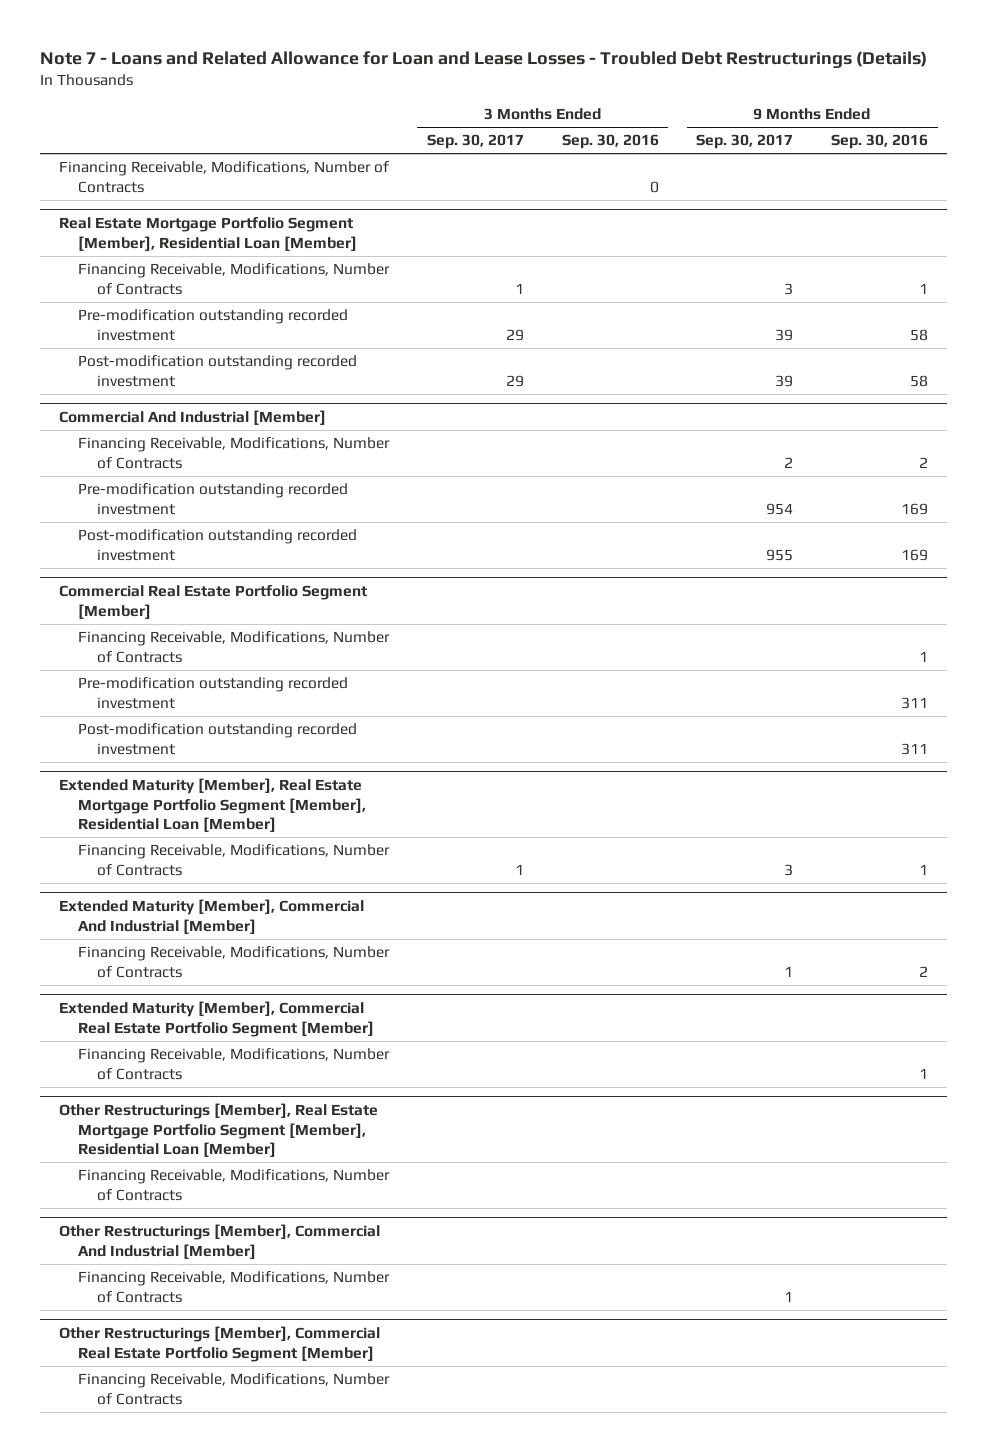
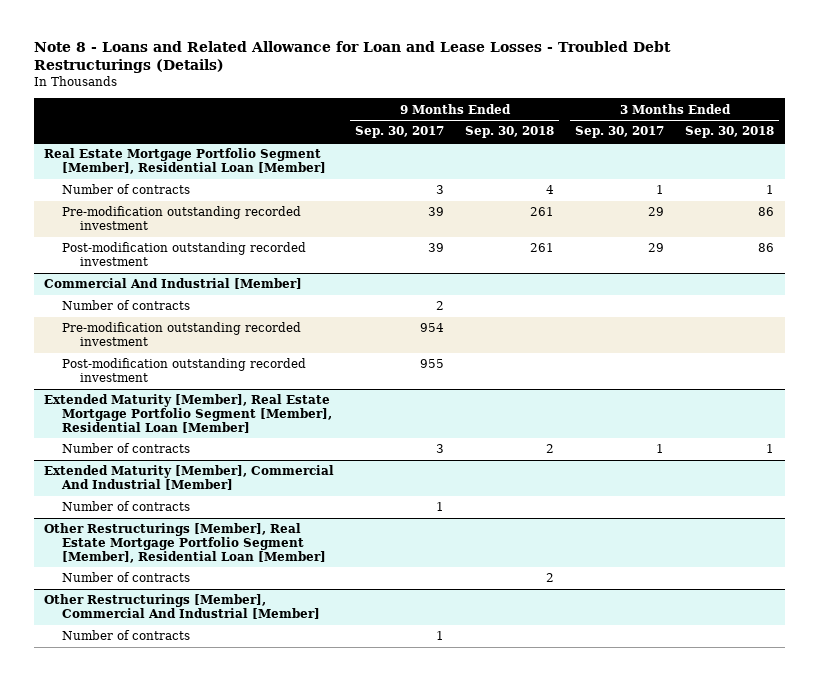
[39,51,927,69] Note 7 - Loans and Related Allowance for Loan and Lease Losses - Troubled Debt Restructurings (Details) -> [33,41,671,74] Note 8 - Loans and Related Allowance for Loan and Lease Losses - Troubled Debt Restructurings (Details)
[561,134,659,150] Sep. 30, 2016 -> none
[831,134,929,150] Sep. 30, 2016 -> none
none -> [465,126,555,139] Sep. 30, 2018
none -> [685,126,775,139] Sep. 30, 2018
[58,161,389,193] Financing Receivable, Modifications, Number of Contracts -> none
[77,263,390,295] Financing Receivable, Modifications, Number of Contracts -> [61,184,190,195] Number of contracts
[77,437,390,469] Financing Receivable, Modifications, Number of Contracts -> [61,300,190,311] Number of contracts
[58,584,367,619] Commercial Real Estate Portfolio Segment [Member] -> none
[77,631,390,663] Financing Receivable, Modifications, Number of Contracts -> none
[77,677,348,709] Pre-modification outstanding recorded investment -> none
[77,723,357,755] Post-modification outstanding recorded investment -> none
[77,844,390,876] Financing Receivable, Modifications, Number of Contracts -> [61,443,190,454] Number of contracts
[58,1000,374,1037] Extended Maturity [Member], Commercial Real Estate Portfolio Segment [Member] -> none
[77,1048,390,1080] Financing Receivable, Modifications, Number of Contracts -> none
[77,946,390,978] Financing Receivable, Modifications, Number of Contracts -> [61,501,190,512] Number of contracts
[77,1169,390,1201] Financing Receivable, Modifications, Number of Contracts -> [61,572,190,583] Number of contracts
[58,1325,380,1362] Other Restructurings [Member], Commercial Real Estate Portfolio Segment [Member] -> none
[77,1373,390,1405] Financing Receivable, Modifications, Number of Contracts -> none
[77,1271,390,1303] Financing Receivable, Modifications, Number of Contracts -> [61,630,190,641] Number of contracts

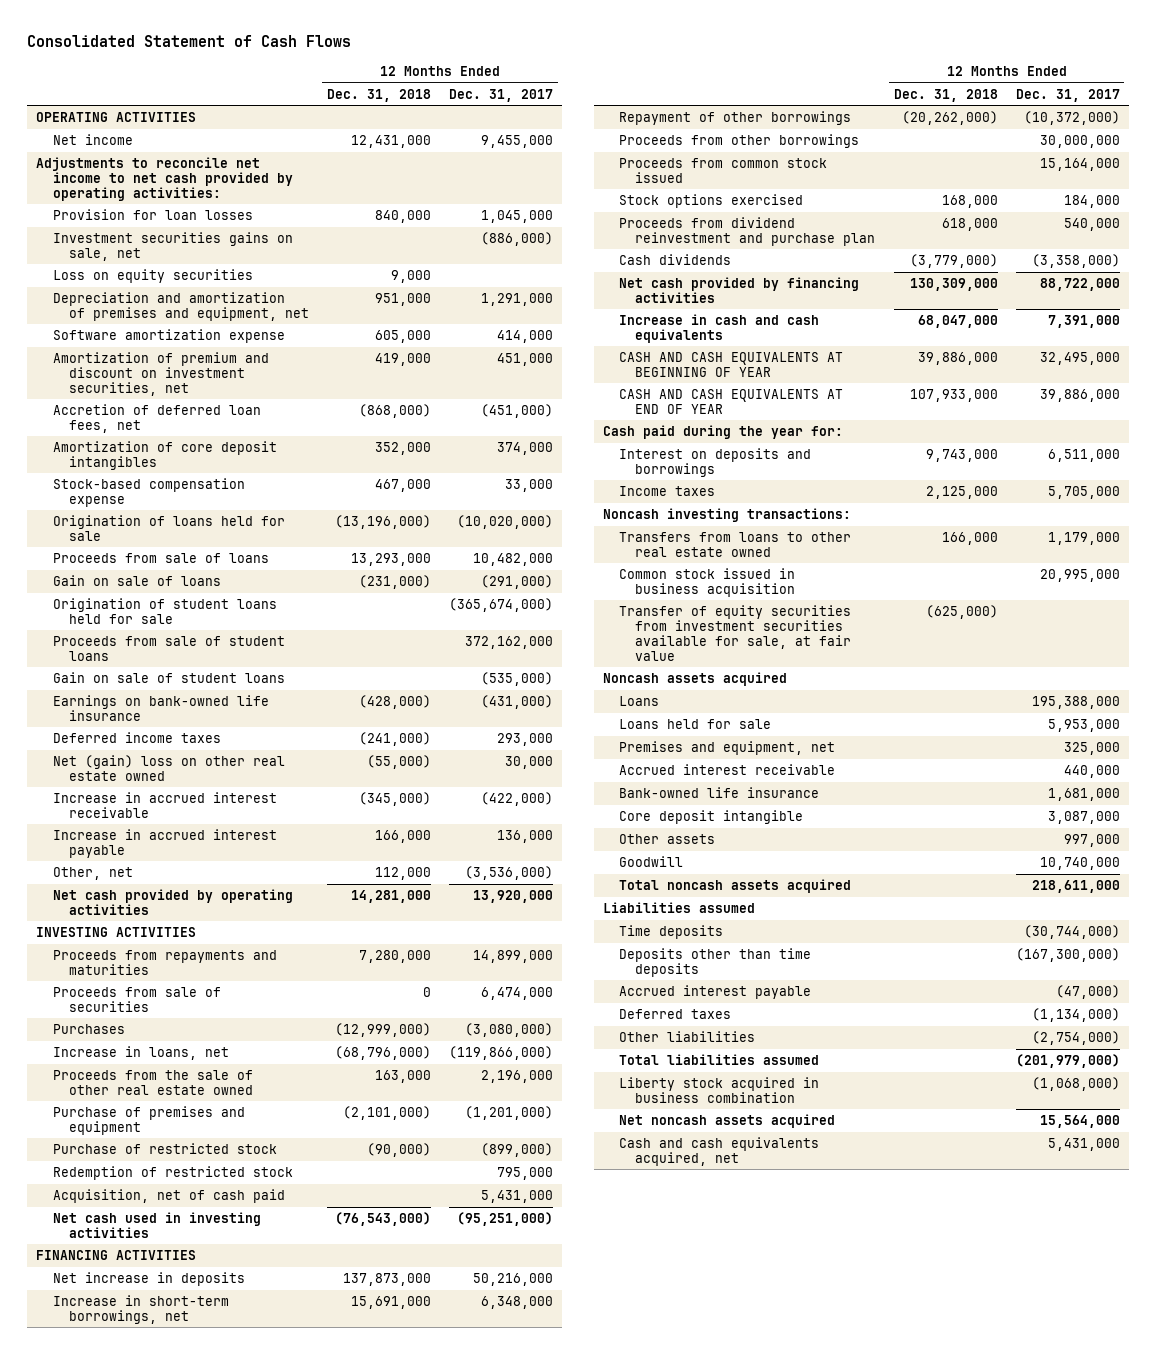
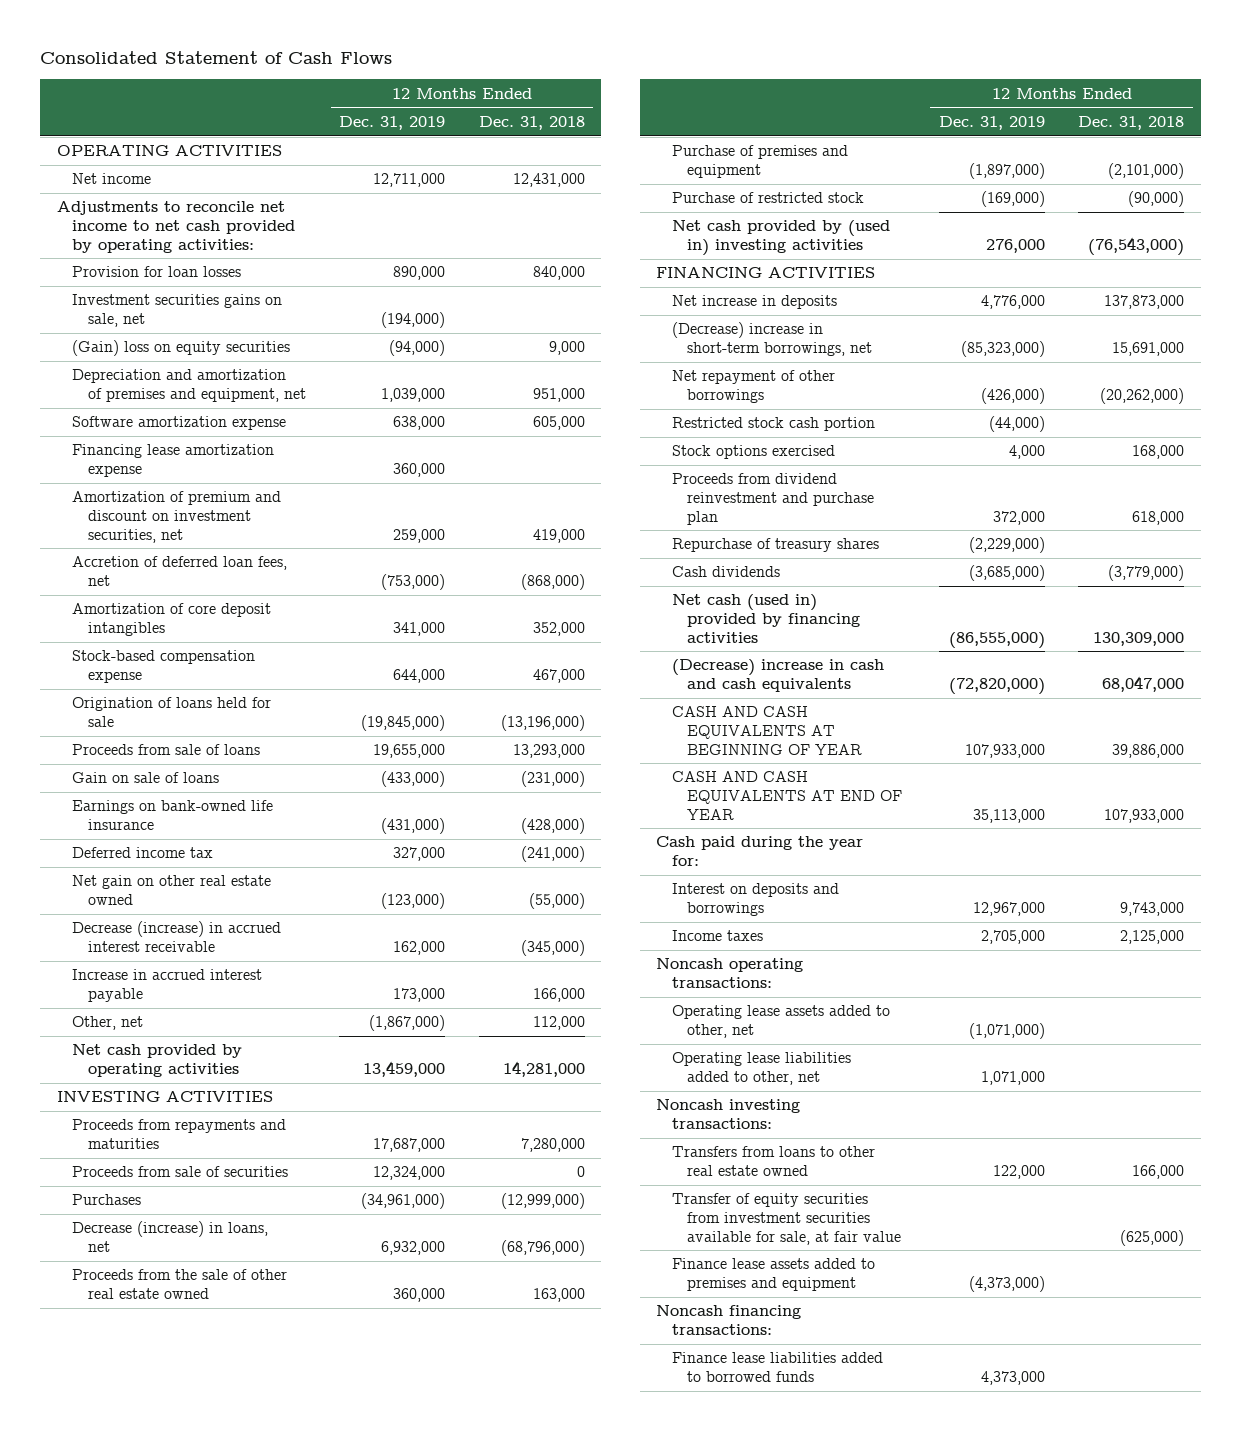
[448,88,553,102] Dec. 31, 2017 -> none
none -> [339,115,446,130] Dec. 31, 2019
[52,268,253,283] Loss on equity securities -> [72,340,291,357] (Gain) loss on equity securities
none -> [72,444,275,477] Financing lease amortization expense
[52,597,277,624] Origination of student loans held for sale -> none
[52,635,285,661] Proceeds from sale of student loans -> none
[52,671,285,683] Gain on sale of student loans -> none
[52,731,221,743] Deferred income taxes -> [72,847,214,859] Deferred income tax
[52,754,285,781] Net (gain) loss on other real estate owned -> [72,875,272,905] Net gain on other real estate owned
[52,791,277,818] Increase in accrued interest receivable -> [72,921,282,952] Decrease (increase) in accrued interest receivable
[52,1045,229,1060] Increase in loans, net -> [72,1221,269,1252] Decrease (increase) in loans, net
[52,1165,293,1180] Redemption of restricted stock -> none
[52,1188,285,1203] Acquisition, net of cash paid -> none
[52,1211,261,1238] Net cash used in investing activities -> [671,220,890,256] Net cash provided by (used in) investing activities
[619,133,860,148] Proceeds from other borrowings -> none
[619,157,828,183] Proceeds from common stock issued -> none
[52,1294,229,1324] Increase in short-term borrowings, net -> [671,322,873,356] (Decrease) increase in short-term borrowings, net
[619,110,852,125] Repayment of other borrowings -> [671,370,835,403] Net repayment of other borrowings
none -> [671,417,875,432] Restricted stock cash portion
none -> [671,538,879,553] Repurchase of treasury shares
[619,276,860,303] Net cash provided by financing activities -> [671,594,861,643] Net cash (used in) provided by financing activities
[619,313,820,343] Increase in cash and cash equivalents -> [671,659,884,692] (Decrease) increase in cash and cash equivalents
none -> [656,958,804,988] Noncash operating transactions:
none -> [671,1005,890,1038] Operating lease assets added to other, net
none -> [671,1052,851,1085] Operating lease liabilities added to other, net
[619,567,796,597] Common stock issued in business acquisition -> none
[603,671,788,686] Noncash assets acquired -> none
[619,695,660,706] Loans -> none
[619,718,772,729] Loans held for sale -> none
[619,740,836,755] Premises and equipment, net -> none
[619,763,836,775] Accrued interest receivable -> none
[619,786,820,798] Bank-owned life insurance -> none
[619,809,804,824] Core deposit intangible -> none
[619,833,716,844] Other assets -> none
[619,855,684,867] Goodwill -> none
[619,878,852,893] Total noncash assets acquired -> none
[603,901,756,913] Liabilities assumed -> none
[619,924,724,939] Time deposits -> none
[619,947,812,977] Deposits other than time deposits -> none
[619,984,812,999] Accrued interest payable -> none
[619,1008,732,1019] Deferred taxes -> none
[619,1030,756,1042] Other liabilities -> none
[619,1053,820,1065] Total liabilities assumed -> none
[619,1076,820,1103] Liberty stock acquired in business combination -> none
[619,1113,836,1128] Net noncash assets acquired -> none
[619,1136,820,1166] Cash and cash equivalents acquired, net -> none
none -> [671,1258,875,1291] Finance lease assets added to premises and equipment
none -> [656,1305,802,1335] Noncash financing transactions:
none -> [671,1352,883,1382] Finance lease liabilities added to borrowed funds

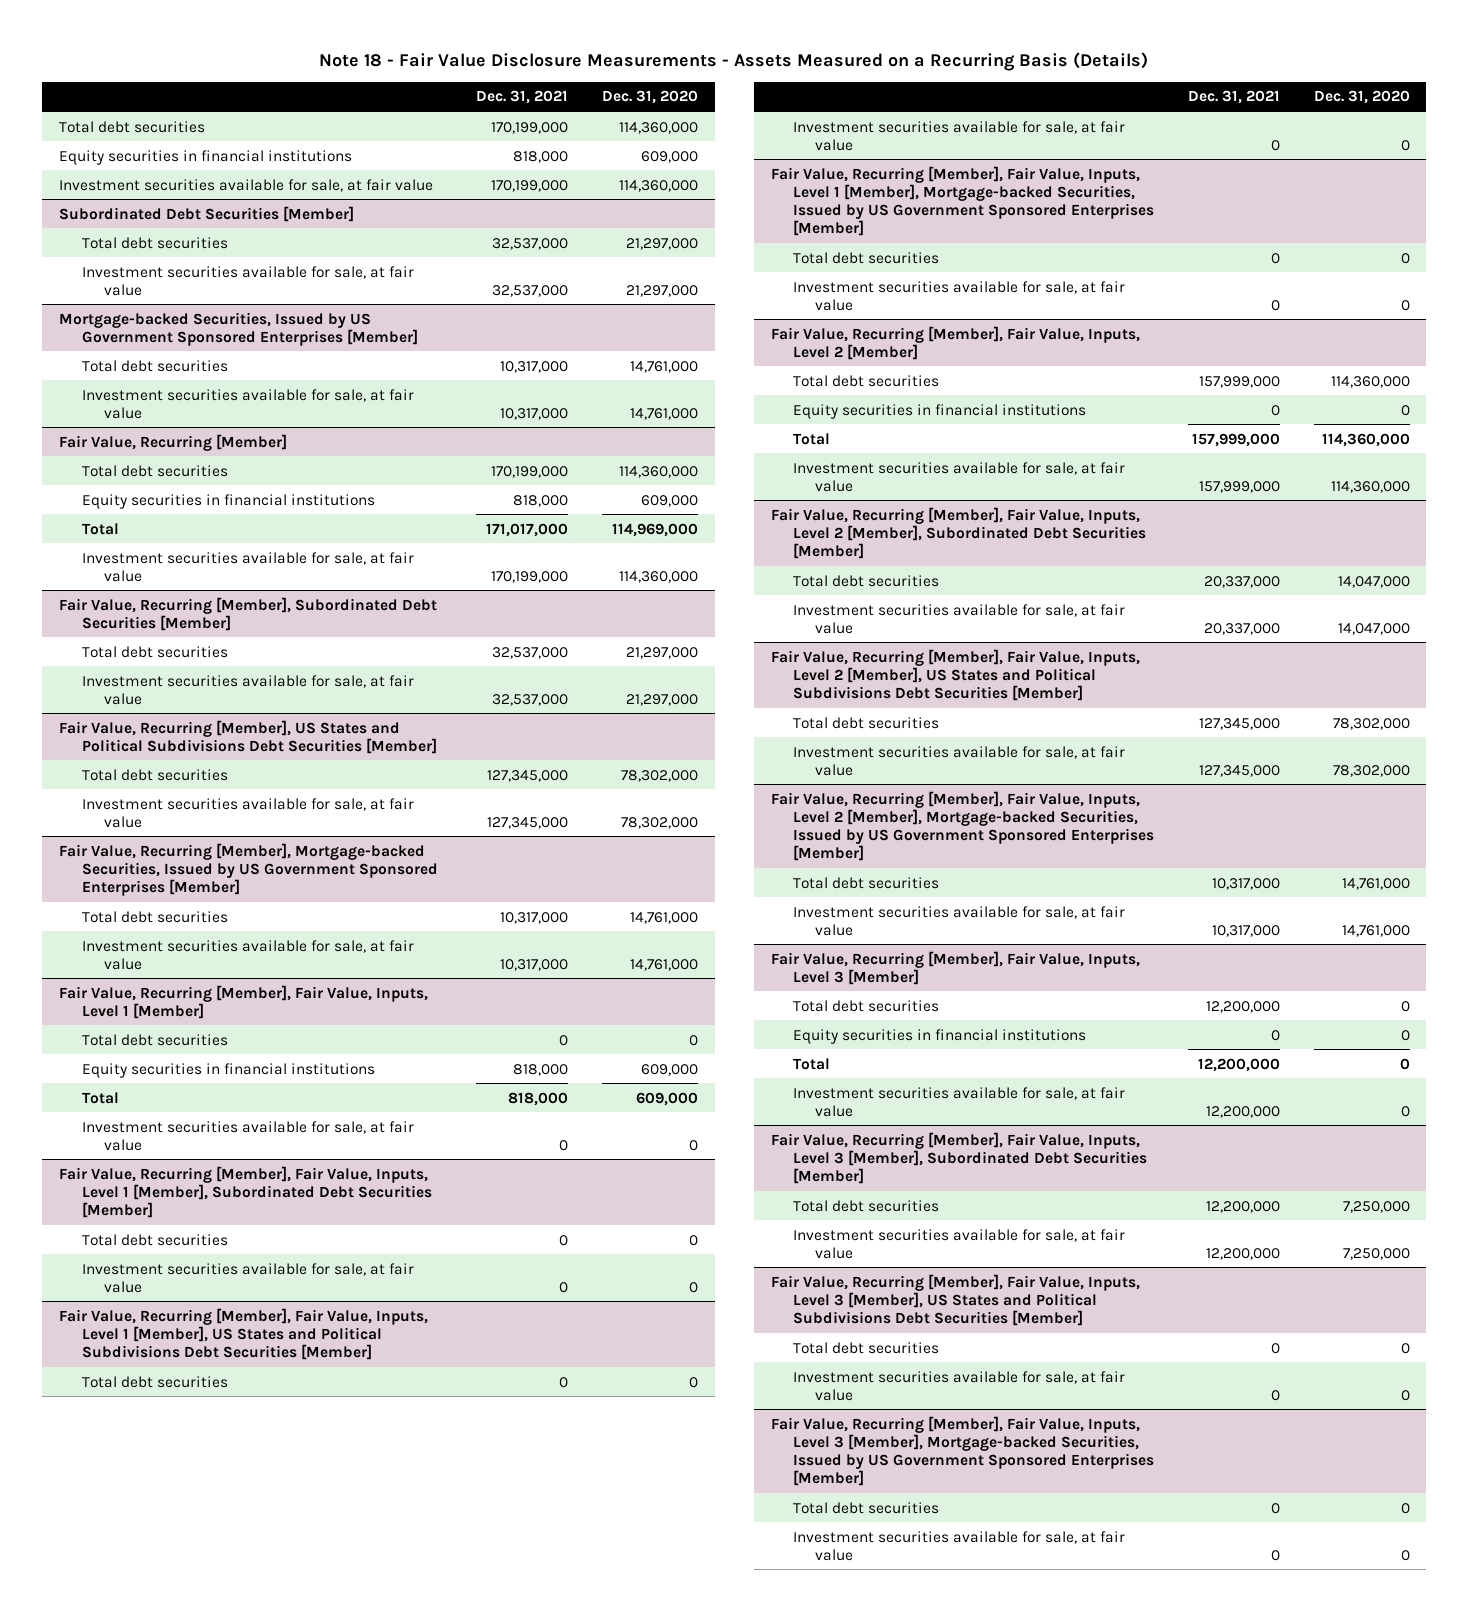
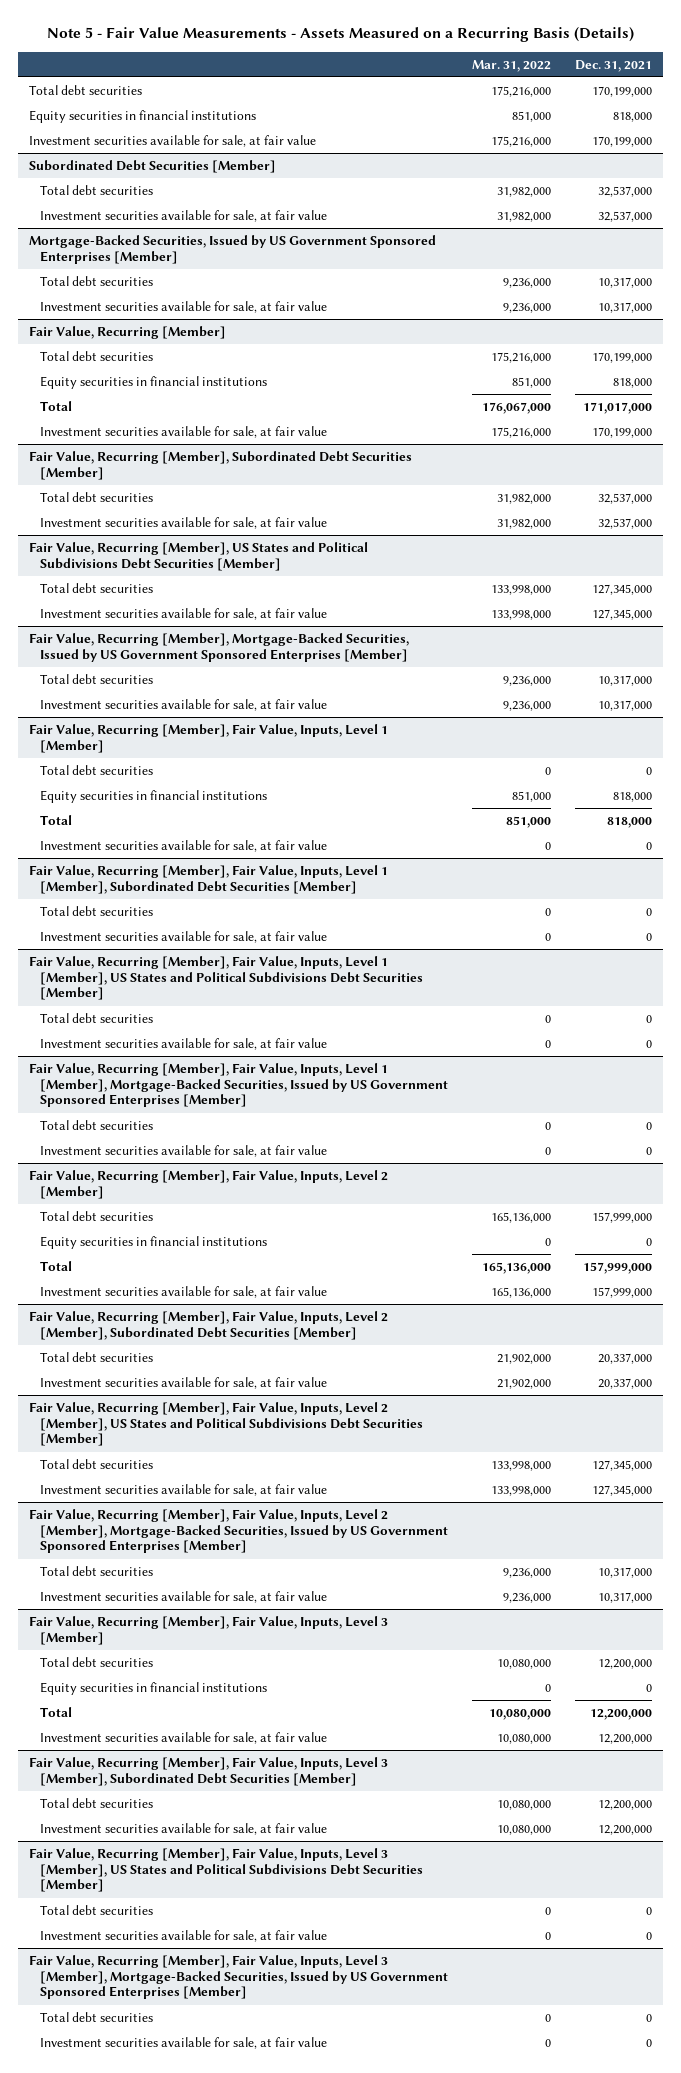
[319,52,1149,72] Note 18 - Fair Value Disclosure Measurements - Assets Measured on a Recurring Basis (Details) -> [46,27,634,43] Note 5 - Fair Value Measurements - Assets Measured on a Recurring Basis (Details)
[602,90,699,105] Dec. 31, 2020 -> none
none -> [471,59,551,72] Mar. 31, 2022
[59,311,418,346] Mortgage-backed Securities, Issued by US Government Sponsored Enterprises [Member] -> [29,234,437,264] Mortgage-Backed Securities, Issued by US Government Sponsored Enterprises [Member]
[59,842,438,896] Fair Value, Recurring [Member], Mortgage-backed Securities, Issued by US Government Sponsored Enterprises [Member] -> [29,632,410,662] Fair Value, Recurring [Member], Mortgage-Backed Securities, Issued by US Government Sponsored Enterprises [Member]
[770,165,1154,236] Fair Value, Recurring [Member], Fair Value, Inputs, Level 1 [Member], Mortgage-backed Securities, Issued by US Government Sponsored Enterprises [Member] -> [29,1062,449,1108] Fair Value, Recurring [Member], Fair Value, Inputs, Level 1 [Member], Mortgage-Backed Securities, Issued by US Government Sponsored Enterprises [Member]
[770,790,1154,861] Fair Value, Recurring [Member], Fair Value, Inputs, Level 2 [Member], Mortgage-backed Securities, Issued by US Government Sponsored Enterprises [Member] -> [29,1508,449,1554] Fair Value, Recurring [Member], Fair Value, Inputs, Level 2 [Member], Mortgage-Backed Securities, Issued by US Government Sponsored Enterprises [Member]
[770,1415,1154,1486] Fair Value, Recurring [Member], Fair Value, Inputs, Level 3 [Member], Mortgage-backed Securities, Issued by US Government Sponsored Enterprises [Member] -> [29,1954,449,2000] Fair Value, Recurring [Member], Fair Value, Inputs, Level 3 [Member], Mortgage-Backed Securities, Issued by US Government Sponsored Enterprises [Member]

